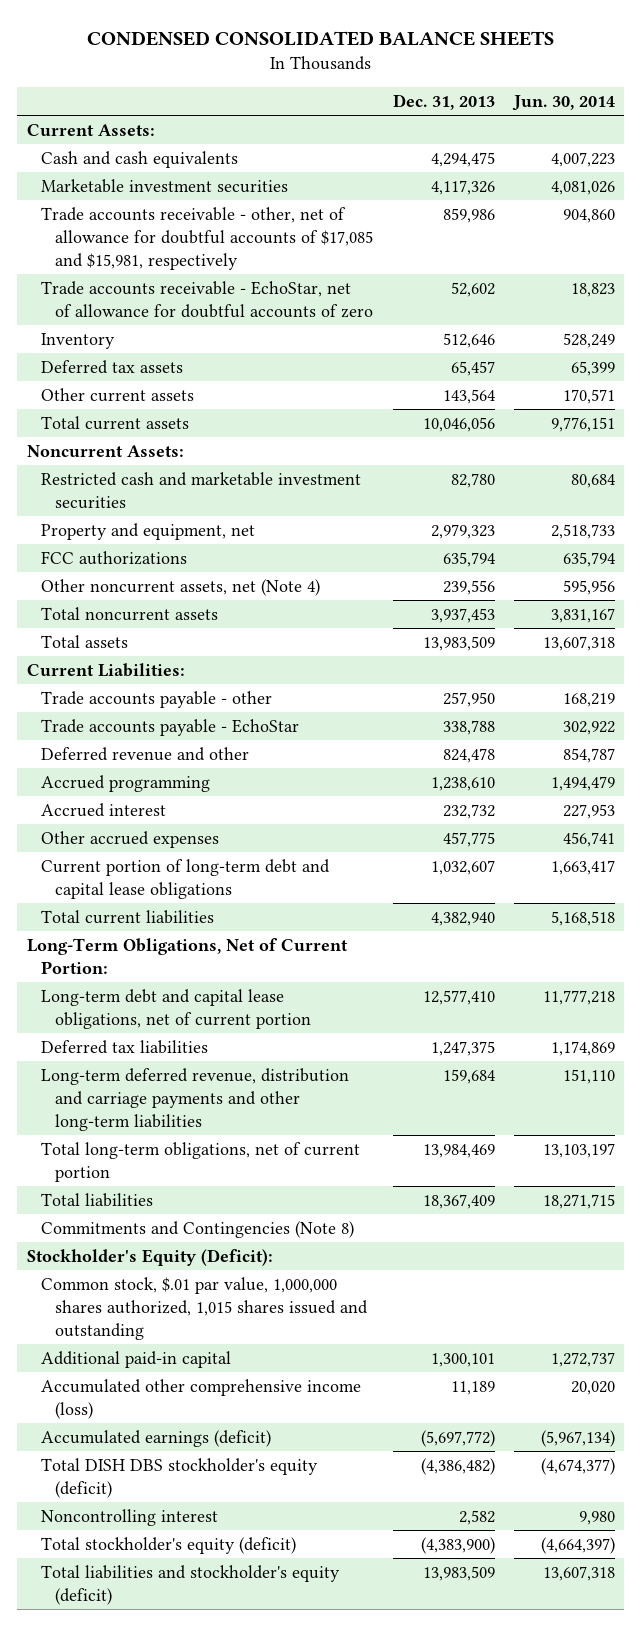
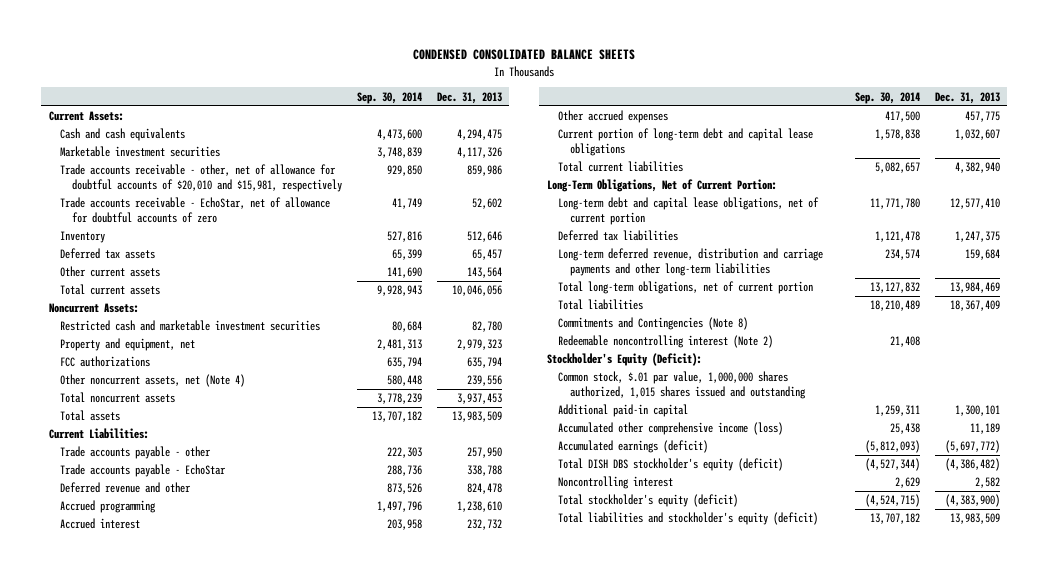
[511,94,615,111] Jun. 30, 2014 -> none
none -> [356,91,422,104] Sep. 30, 2014
[41,206,374,271] Trade accounts receivable - other, net of allowance for doubtful accounts of $17,085 and $15,981, respectively -> [60,164,342,192] Trade accounts receivable - other, net of allowance for doubtful accounts of $20,010 and $15,981, respectively
none -> [558,335,774,349] Redeemable noncontrolling interest (Note 2)

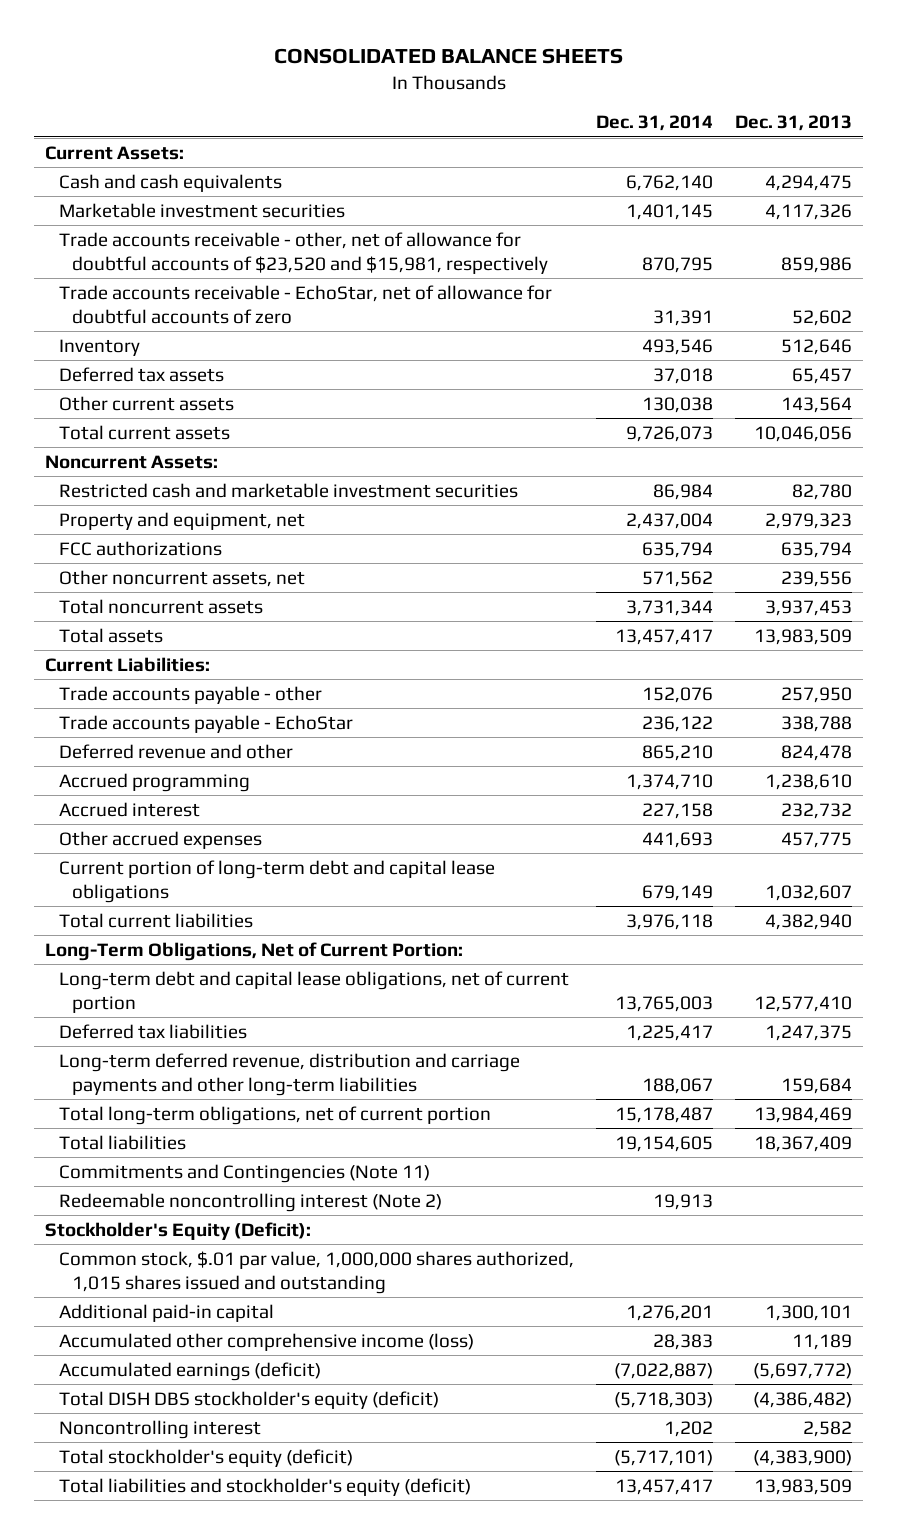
[413,49,636,61] CONDENSED CONSOLIDATED BALANCE SHEETS -> [273,48,623,65] CONSOLIDATED BALANCE SHEETS
[356,91,422,104] Sep. 30, 2014 -> none
none -> [595,115,713,132] Dec. 31, 2014
[60,164,342,192] Trade accounts receivable - other, net of allowance for doubtful accounts of $20,010 and $15,981, respectively -> [58,231,548,274] Trade accounts receivable - other, net of allowance for doubtful accounts of $23,520 and $15,981, respectively
[60,374,246,388] Other noncurrent assets, net (Note 4) -> [58,569,305,587] Other noncurrent assets, net
[558,317,749,331] Commitments and Contingencies (Note 8) -> [58,1163,430,1183] Commitments and Contingencies (Note 11)

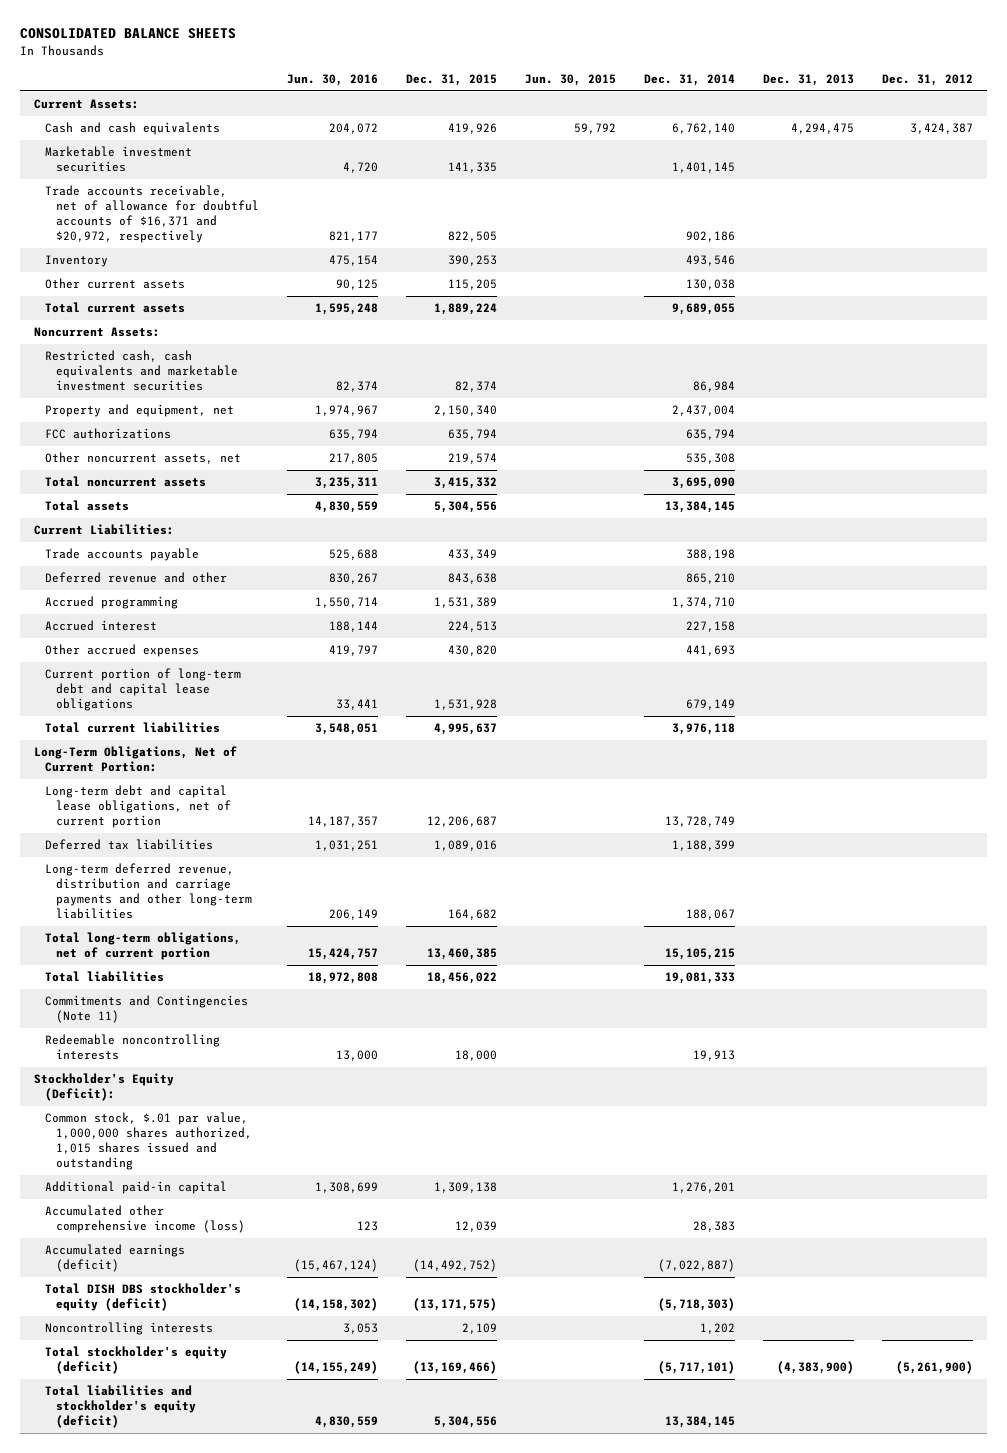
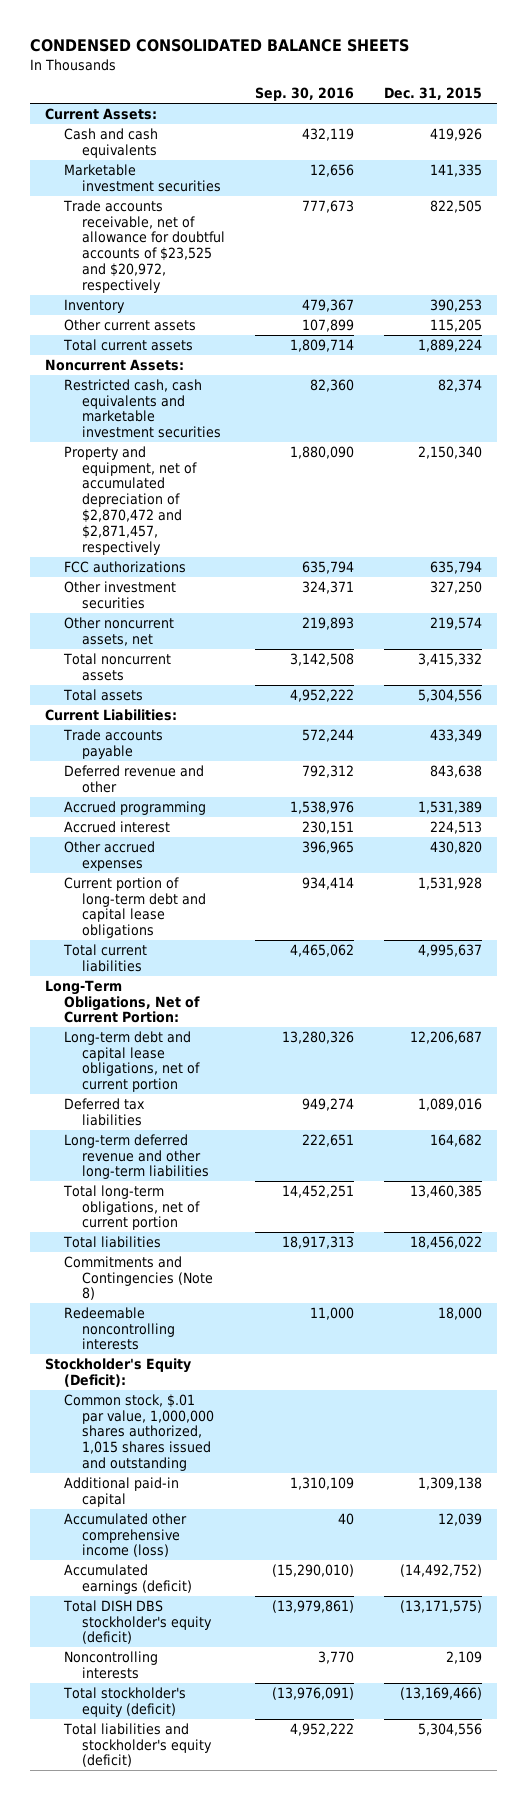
[19,28,236,40] CONSOLIDATED BALANCE SHEETS -> [30,39,410,53] CONDENSED CONSOLIDATED BALANCE SHEETS
[286,73,378,86] Jun. 30, 2016 -> none
[525,73,617,86] Jun. 30, 2015 -> none
[644,73,736,86] Dec. 31, 2014 -> none
[763,73,855,86] Dec. 31, 2013 -> none
[882,73,974,86] Dec. 31, 2012 -> none
none -> [255,87,355,102] Sep. 30, 2016
[44,185,259,243] Trade accounts receivable, net of allowance for doubtful accounts of $16,371 and $20,972, respectively -> [62,199,225,293] Trade accounts receivable, net of allowance for doubtful accounts of $23,525 and $20,972, respectively
[44,404,234,418] Property and equipment, net -> [63,445,197,555] Property and equipment, net of accumulated depreciation of $2,870,472 and $2,871,457, respectively
none -> [63,580,176,609] Other investment securities
[44,863,252,919] Long-term deferred revenue, distribution and carriage payments and other long-term liabilities -> [63,1133,209,1180] Long-term deferred revenue and other long-term liabilities
[44,995,248,1024] Commitments and Contingencies (Note 11) -> [63,1255,213,1301] Commitments and Contingencies (Note 8)

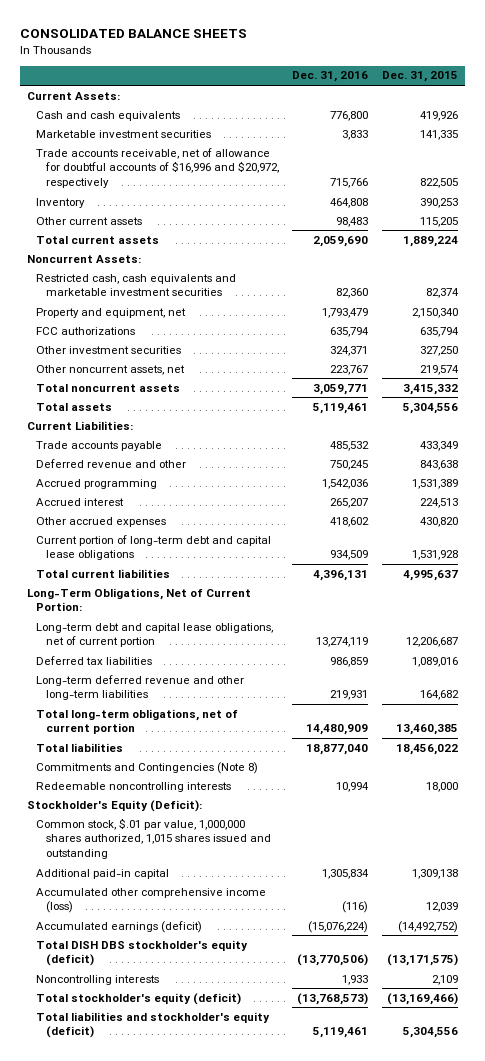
[30,39,410,53] CONDENSED CONSOLIDATED BALANCE SHEETS -> [19,29,247,39] CONSOLIDATED BALANCE SHEETS
[255,87,355,102] Sep. 30, 2016 -> none
none -> [292,71,369,83] Dec. 31, 2016
[62,199,225,293] Trade accounts receivable, net of allowance for doubtful accounts of $23,525 and $20,972, respectively -> [36,147,279,189] Trade accounts receivable, net of allowance for doubtful accounts of $16,996 and $20,972, respectively
[63,445,197,555] Property and equipment, net of accumulated depreciation of $2,870,472 and $2,871,457, respectively -> [36,307,187,318] Property and equipment, net

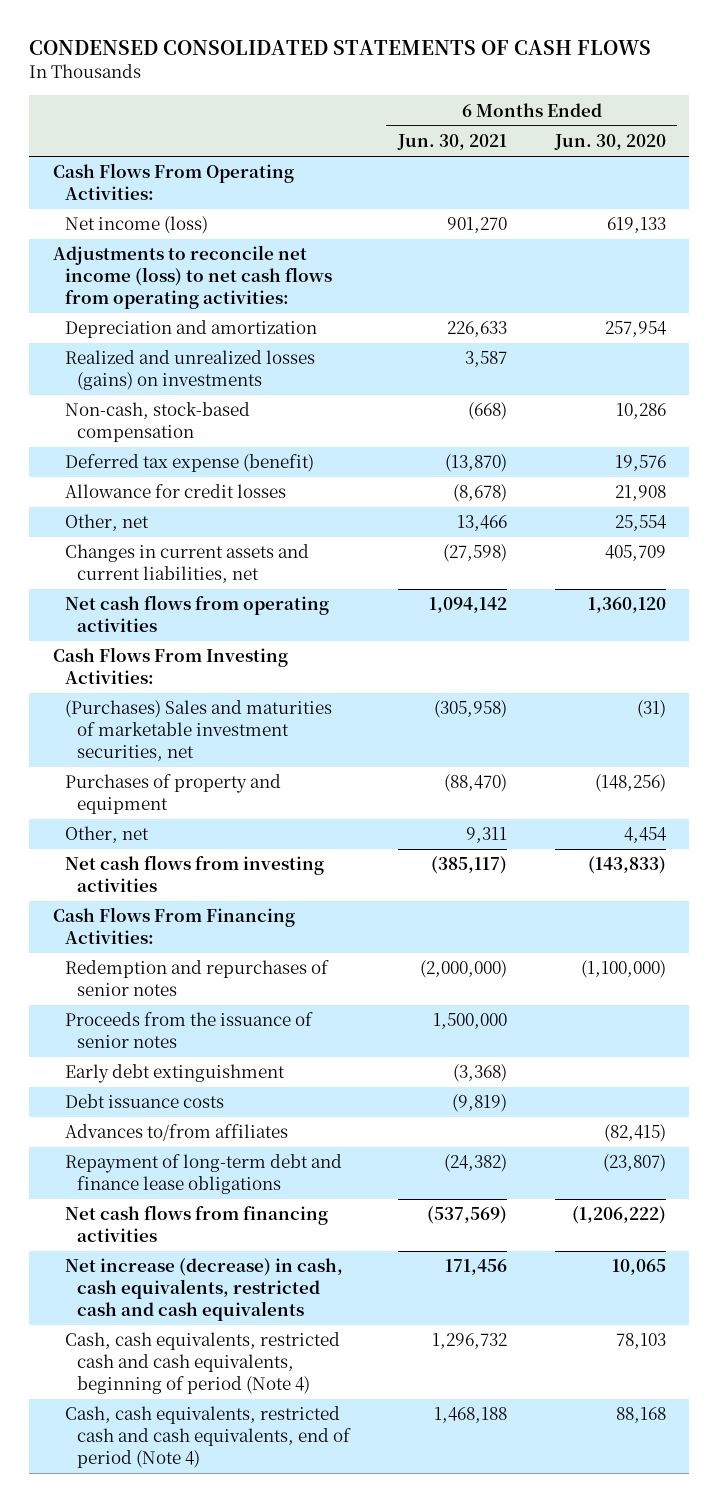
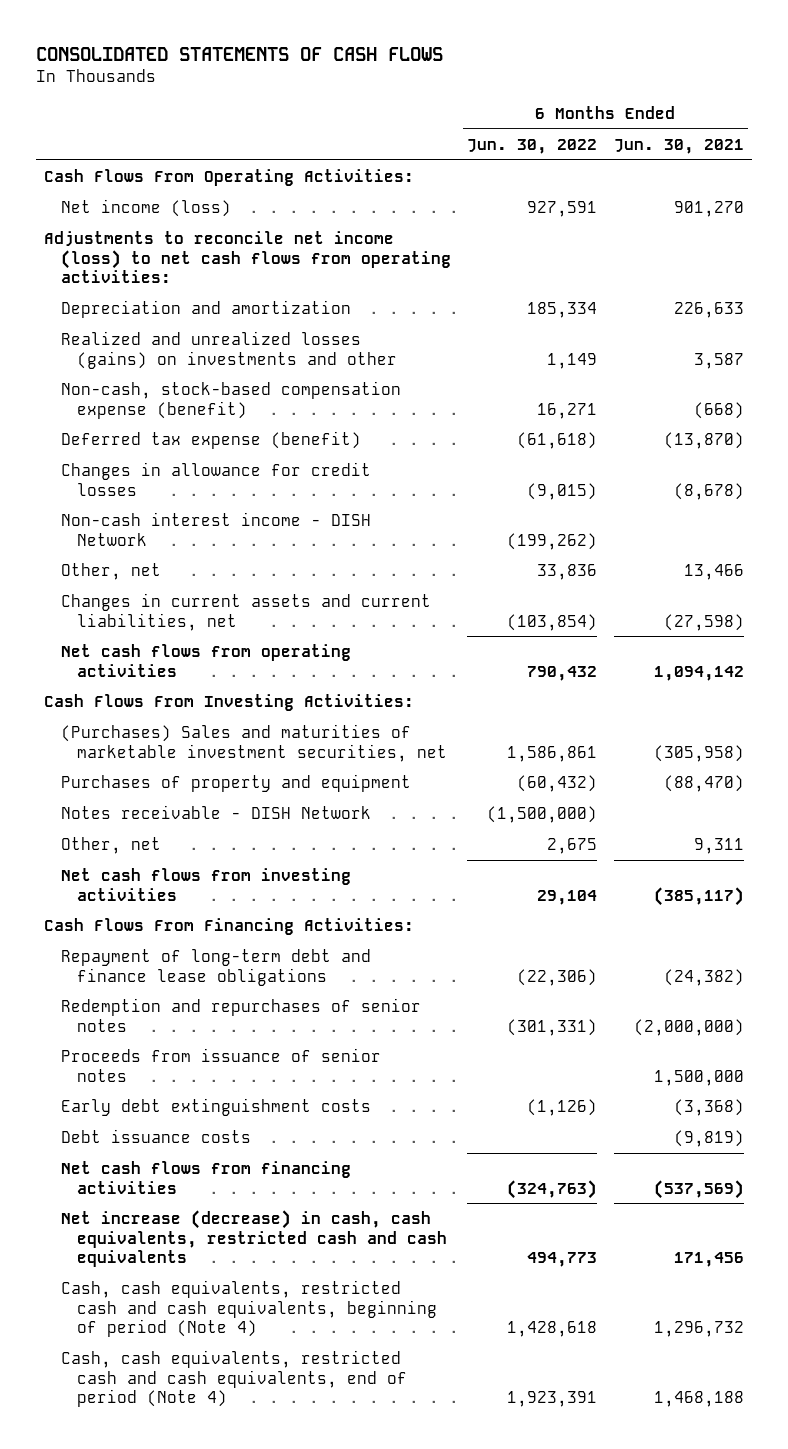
[28,40,651,56] CONDENSED CONSOLIDATED STATEMENTS OF CASH FLOWS -> [35,46,443,61] CONSOLIDATED STATEMENTS OF CASH FLOWS
[553,134,666,151] Jun. 30, 2020 -> none
none -> [467,138,598,154] Jun. 30, 2022
[64,350,315,391] Realized and unrealized losses (gains) on investments -> [60,330,398,369] Realized and unrealized losses (gains) on investments and other
[64,402,250,443] Non-cash, stock-based compensation -> [60,380,401,419] Non-cash, stock-based compensation expense (benefit)
[64,484,286,499] Allowance for credit losses -> [60,461,371,496] Changes in allowance for credit losses
none -> [60,511,371,546] Non-cash interest income - DISH Network
none -> [60,804,371,819] Notes receivable - DISH Network
[64,1154,342,1195] Repayment of long-term debt and finance lease obligations -> [60,948,371,986] Repayment of long-term debt and finance lease obligations
[64,1012,313,1049] Proceeds from the issuance of senior notes -> [60,1047,381,1082] Proceeds from issuance of senior notes
[64,1064,285,1084] Early debt extinguishment -> [60,1097,371,1116] Early debt extinguishment costs
[64,1124,288,1142] Advances to/from affiliates -> none

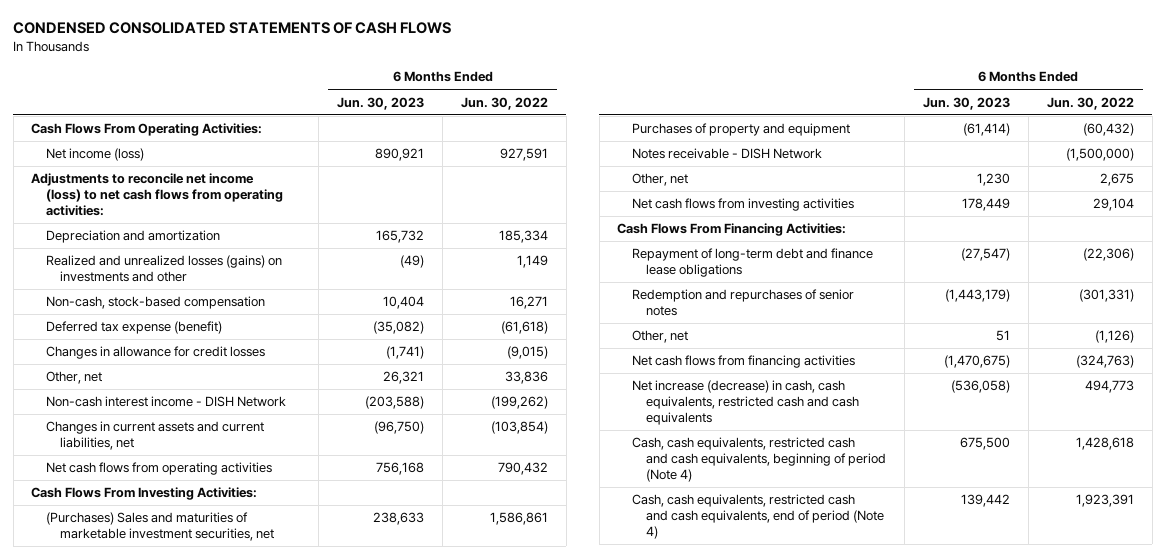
[35,46,443,61] CONSOLIDATED STATEMENTS OF CASH FLOWS -> [13,22,452,35] CONDENSED CONSOLIDATED STATEMENTS OF CASH FLOWS
[613,138,744,154] Jun. 30, 2021 -> none
none -> [337,96,425,110] Jun. 30, 2023
[60,380,401,419] Non-cash, stock-based compensation expense (benefit) -> [45,296,265,310] Non-cash, stock-based compensation
[60,511,371,546] Non-cash interest income - DISH Network -> [45,396,286,408] Non-cash interest income - DISH Network
[60,1047,381,1082] Proceeds from issuance of senior notes -> none
[60,1128,251,1143] Debt issuance costs -> none
[60,1097,371,1116] Early debt extinguishment costs -> [631,330,688,344] Other, net

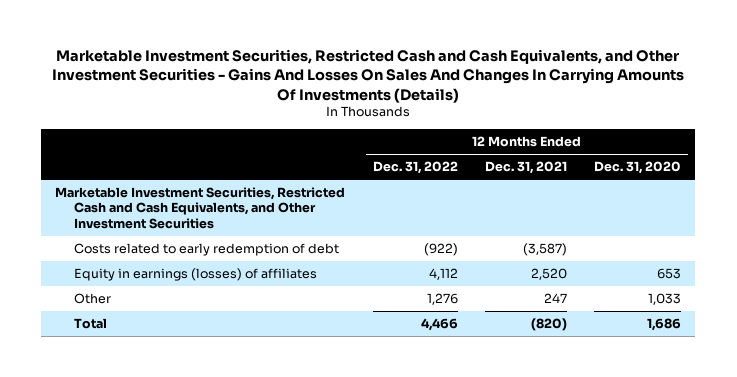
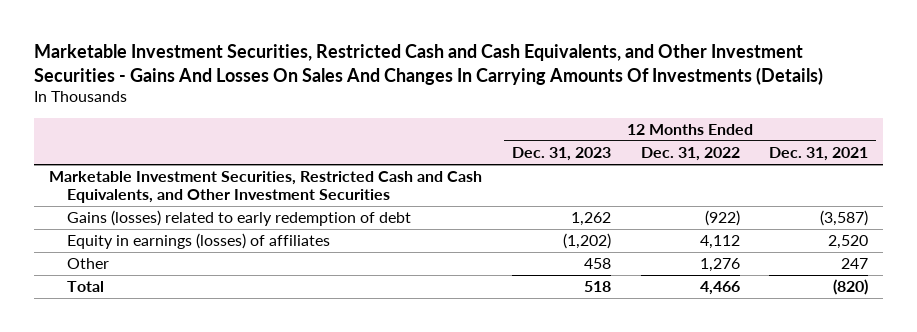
[594,161,682,175] Dec. 31, 2020 -> none
none -> [511,147,611,162] Dec. 31, 2023
[73,243,339,257] Costs related to early redemption of debt -> [66,210,411,227] Gains (losses) related to early redemption of debt

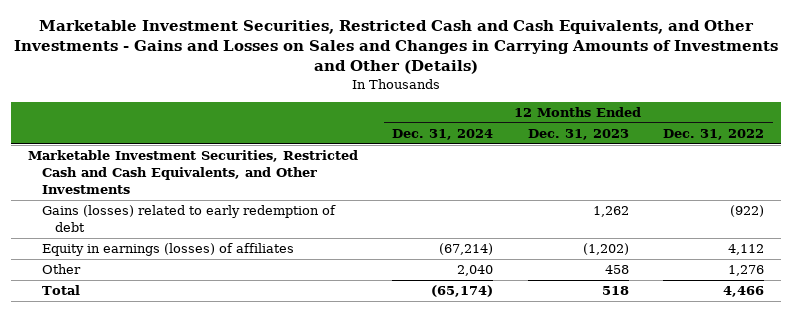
[33,43,823,85] Marketable Investment Securities, Restricted Cash and Cash Equivalents, and Other Investment Securities - Gains And Losses On Sales And Changes In Carrying Amounts Of Investments (Details) -> [14,20,779,75] Marketable Investment Securities, Restricted Cash and Cash Equivalents, and Other Investments - Gains and Losses on Sales and Changes in Carrying Amounts of Investments and Other (Details)
[769,147,869,162] Dec. 31, 2021 -> none
none -> [392,129,494,141] Dec. 31, 2024
[48,171,482,203] Marketable Investment Securities, Restricted Cash and Cash Equivalents, and Other Investment Securities -> [28,150,359,194] Marketable Investment Securities, Restricted Cash and Cash Equivalents, and Other Investments

